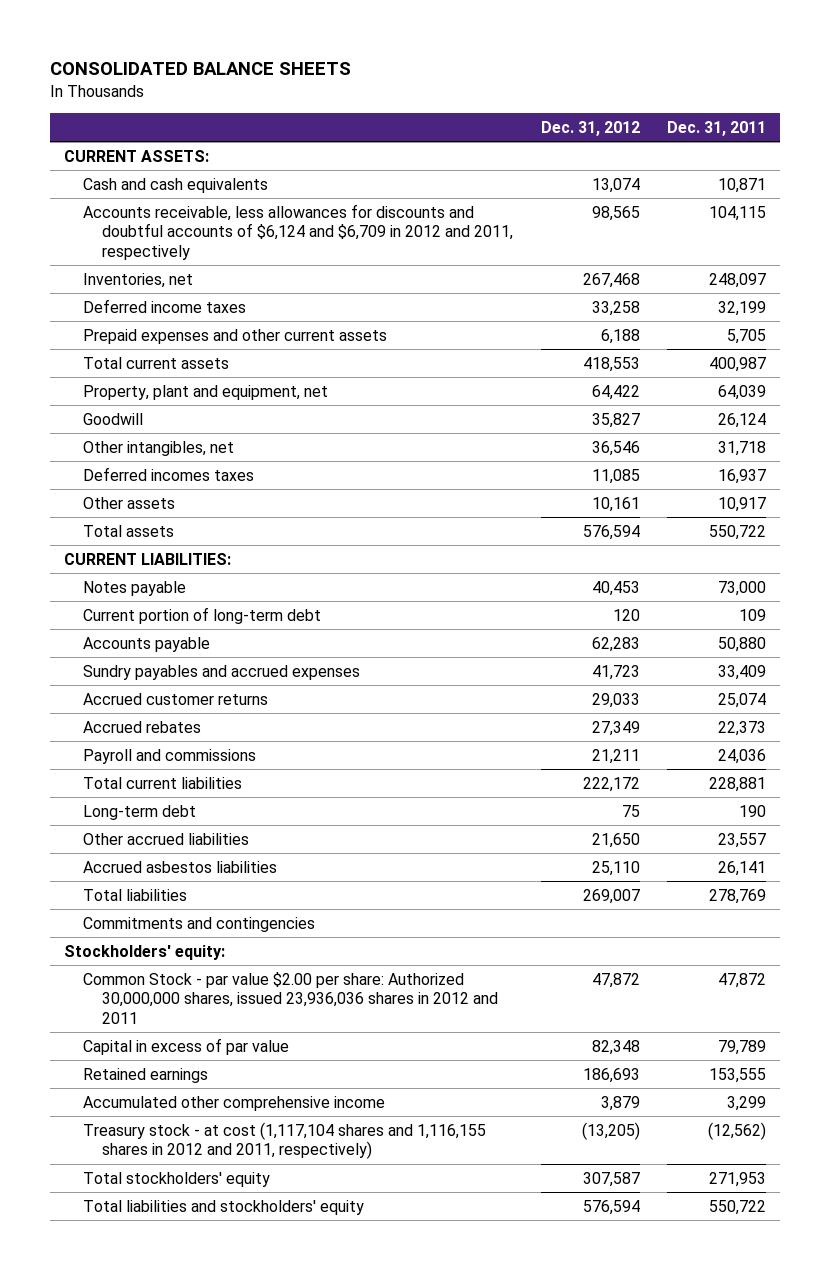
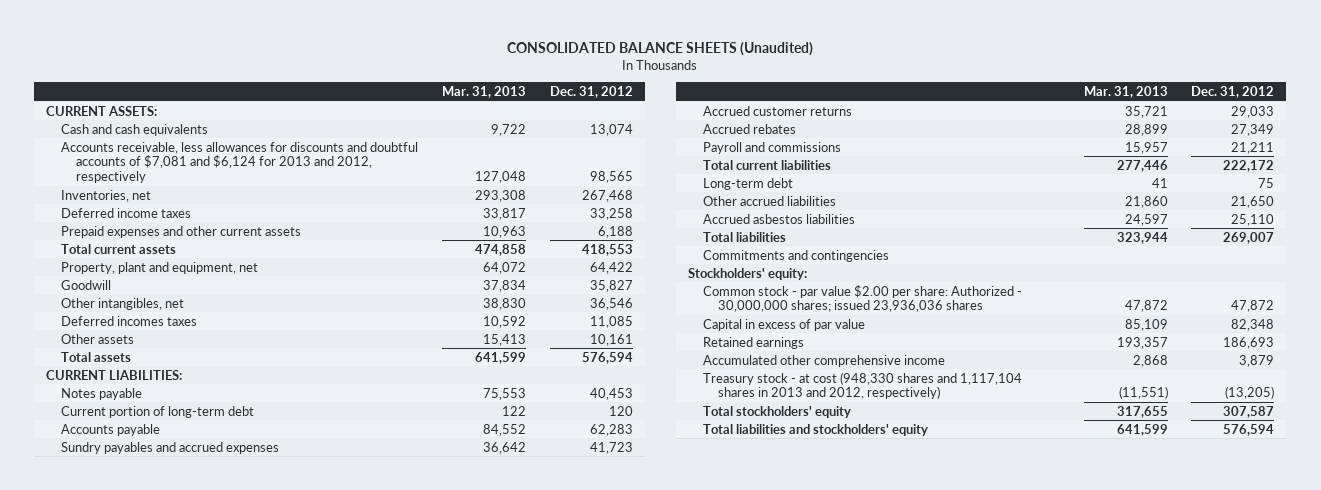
[50,62,352,76] CONSOLIDATED BALANCE SHEETS -> [507,42,814,57] CONSOLIDATED BALANCE SHEETS (Unaudited)
[667,121,767,137] Dec. 31, 2011 -> none
none -> [442,85,527,98] Mar. 31, 2013
[83,203,514,261] Accounts receivable, less allowances for discounts and doubtful accounts of $6,124 and $6,709 in 2012 and 2011, respectively -> [61,141,419,183] Accounts receivable, less allowances for discounts and doubtful accounts of $7,081 and $6,124 for 2013 and 2012, respectively
[83,971,499,1025] Common Stock - par value $2.00 per share: Authorized 30,000,000 shares, issued 23,936,036 shares in 2012 and 2011 -> [702,284,1022,313] Common stock - par value $2.00 per share: Authorized - 30,000,000 shares; issued 23,936,036 shares
[83,1121,487,1160] Treasury stock - at cost (1,117,104 shares and 1,116,155 shares in 2012 and 2011, respectively) -> [702,371,1022,400] Treasury stock - at cost (948,330 shares and 1,117,104 shares in 2013 and 2012, respectively)

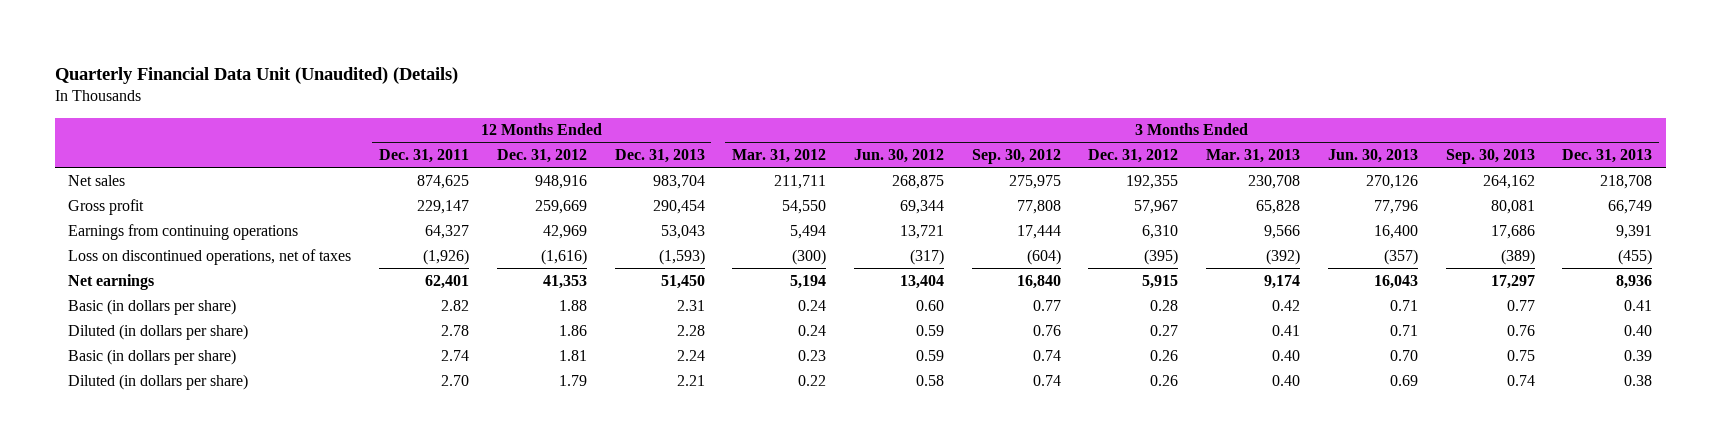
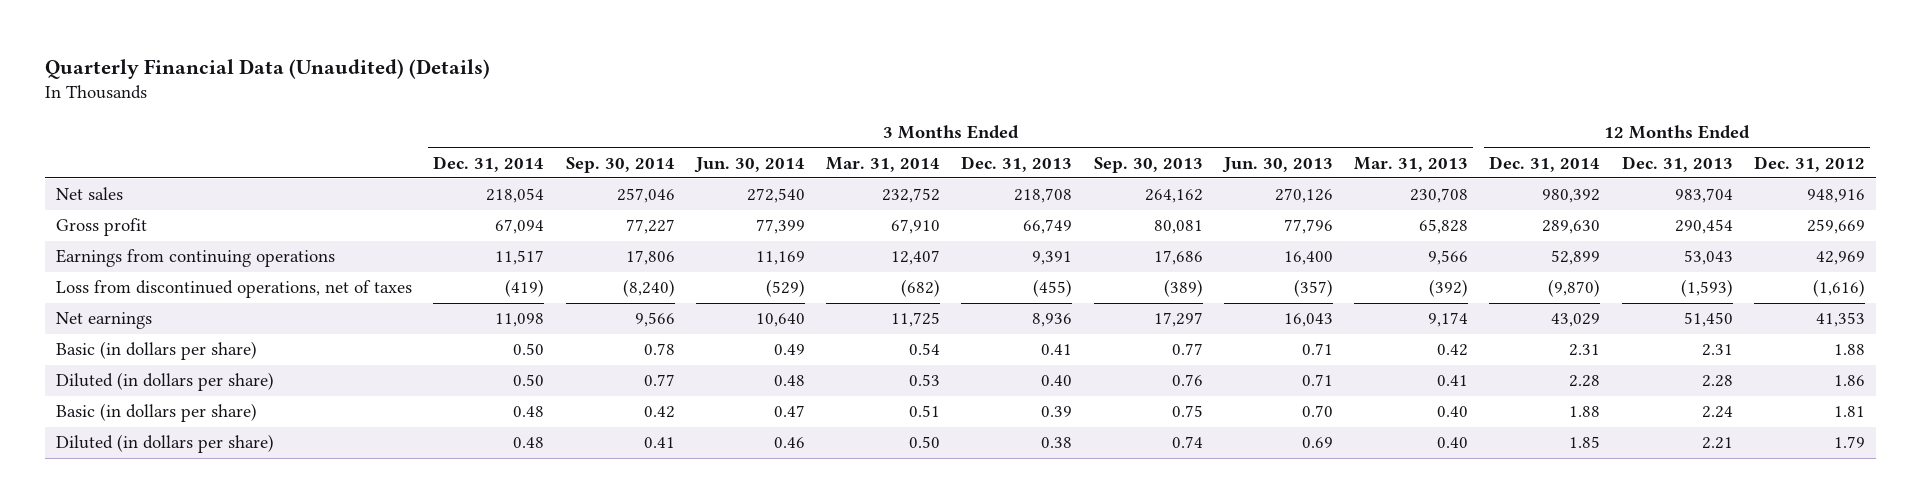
[54,66,458,84] Quarterly Financial Data Unit (Unaudited) (Details) -> [45,58,491,79] Quarterly Financial Data (Unaudited) (Details)
[379,148,470,163] Dec. 31, 2011 -> none
[732,148,827,163] Mar. 31, 2012 -> none
[853,148,944,163] Jun. 30, 2012 -> none
[971,148,1061,164] Sep. 30, 2012 -> none
[1088,148,1179,163] Dec. 31, 2012 -> none
none -> [433,155,545,172] Dec. 31, 2014
none -> [565,156,675,173] Sep. 30, 2014
none -> [693,156,805,173] Jun. 30, 2014
none -> [826,156,941,172] Mar. 31, 2014
none -> [1489,155,1601,172] Dec. 31, 2014
[68,248,352,265] Loss on discontinued operations, net of taxes -> [55,280,412,299] Loss from discontinued operations, net of taxes

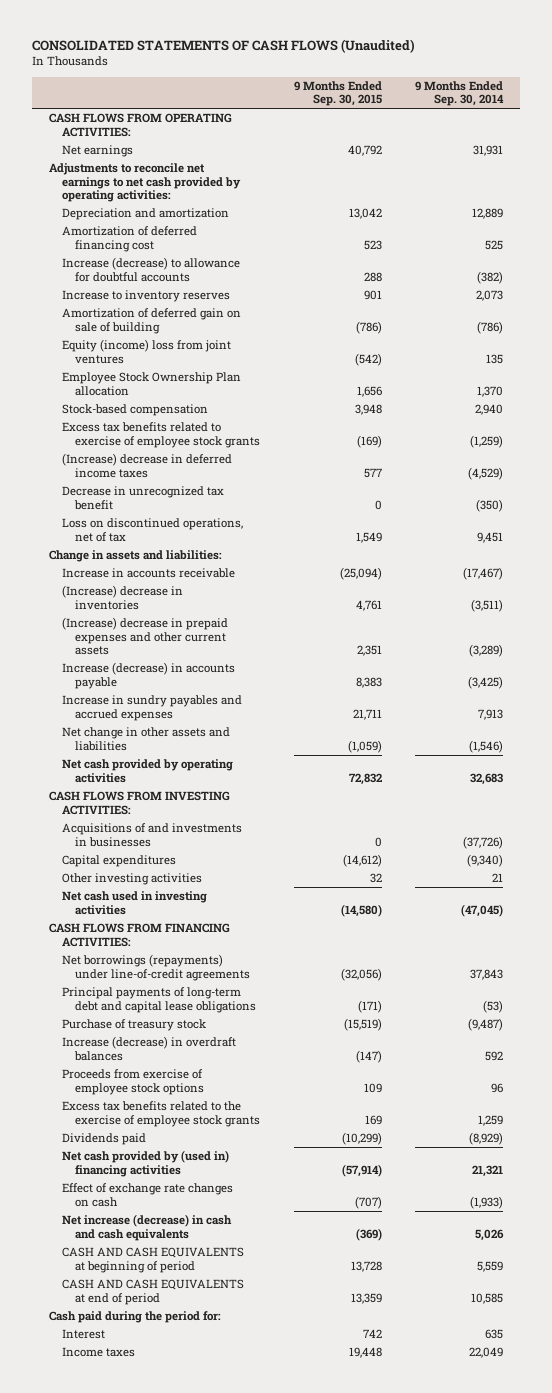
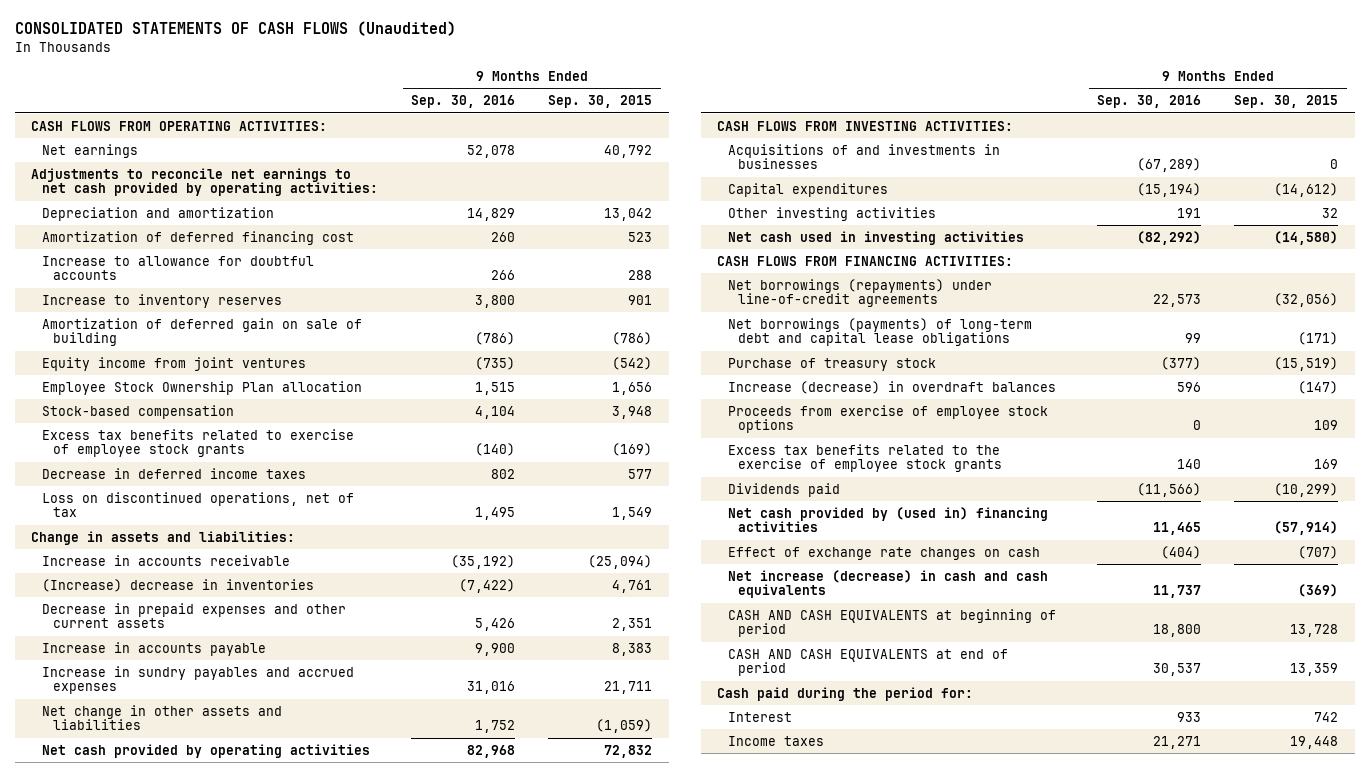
[415,80,505,107] 9 Months Ended Sep. 30, 2014 -> none
none -> [411,95,516,109] Sep. 30, 2016
[62,257,241,282] Increase (decrease) to allowance for doubtful accounts -> [41,255,314,281] Increase to allowance for doubtful accounts
[62,339,232,364] Equity (income) loss from joint ventures -> [41,356,306,371] Equity income from joint ventures
[62,486,225,510] Decrease in unrecognized tax benefit -> none
[62,453,233,478] (Increase) decrease in deferred income taxes -> [41,467,306,479] Decrease in deferred income taxes
[62,617,229,656] (Increase) decrease in prepaid expenses and other current assets -> [41,602,346,629] Decrease in prepaid expenses and other current assets
[62,662,236,689] Increase (decrease) in accounts payable -> [41,641,266,656] Increase in accounts payable
[62,987,257,1013] Principal payments of long-term debt and capital lease obligations -> [727,317,1032,347] Net borrowings (payments) of long-term debt and capital lease obligations

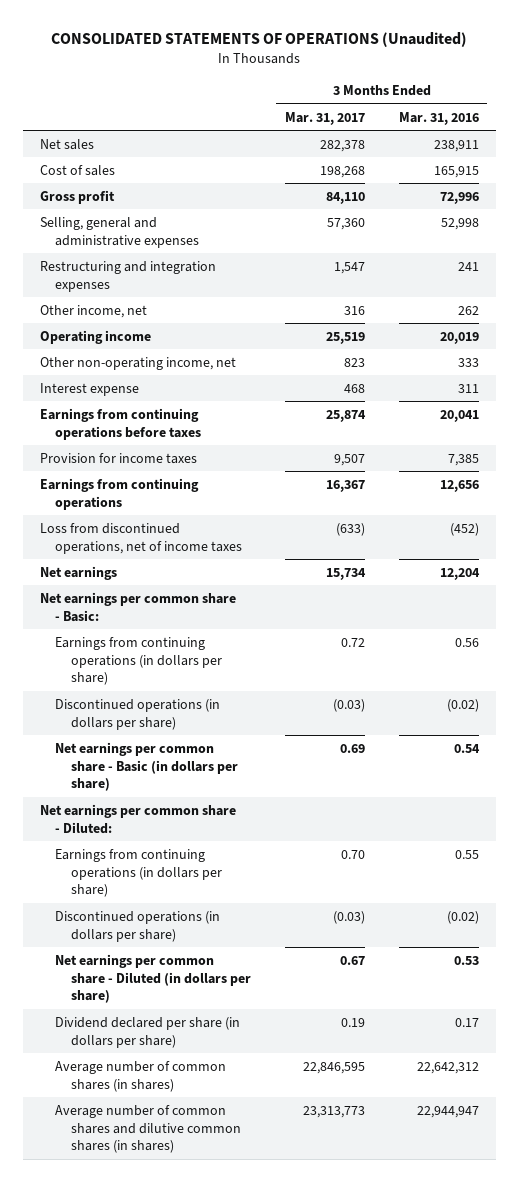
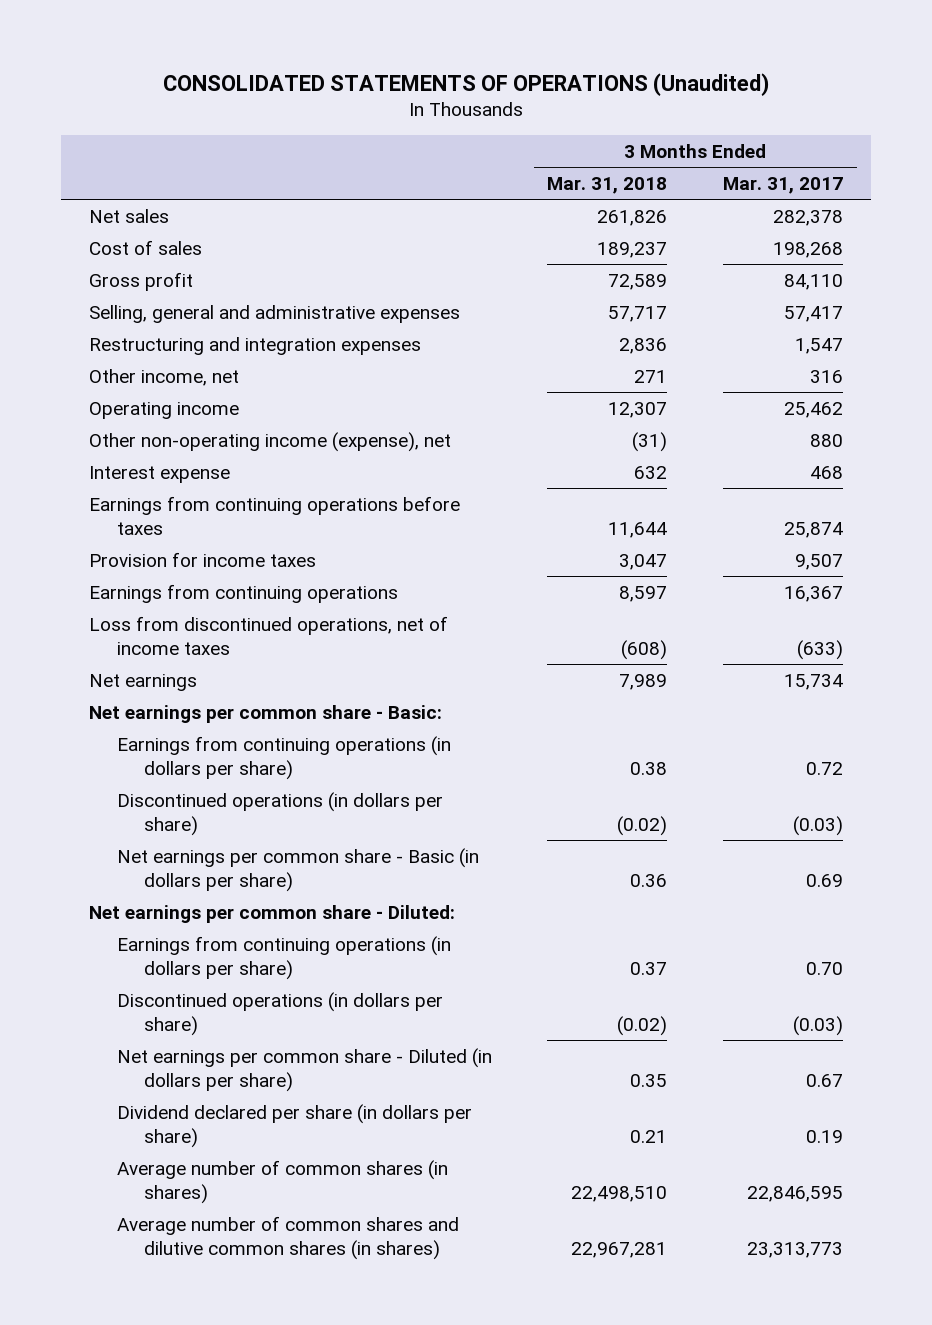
[398,111,479,125] Mar. 31, 2016 -> none
none -> [547,177,668,195] Mar. 31, 2018
[326,217,365,230] 57,360 -> [784,305,844,322] 57,417
[325,331,365,344] 25,519 -> [784,401,844,418] 25,462
[39,356,236,370] Other non-operating income, net -> [89,431,452,452] Other non-operating income (expense), net
[343,357,365,367] 823 -> [810,433,844,447] 880

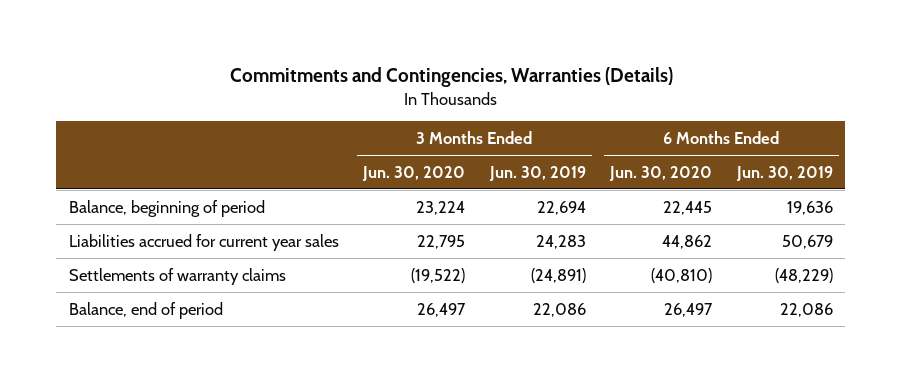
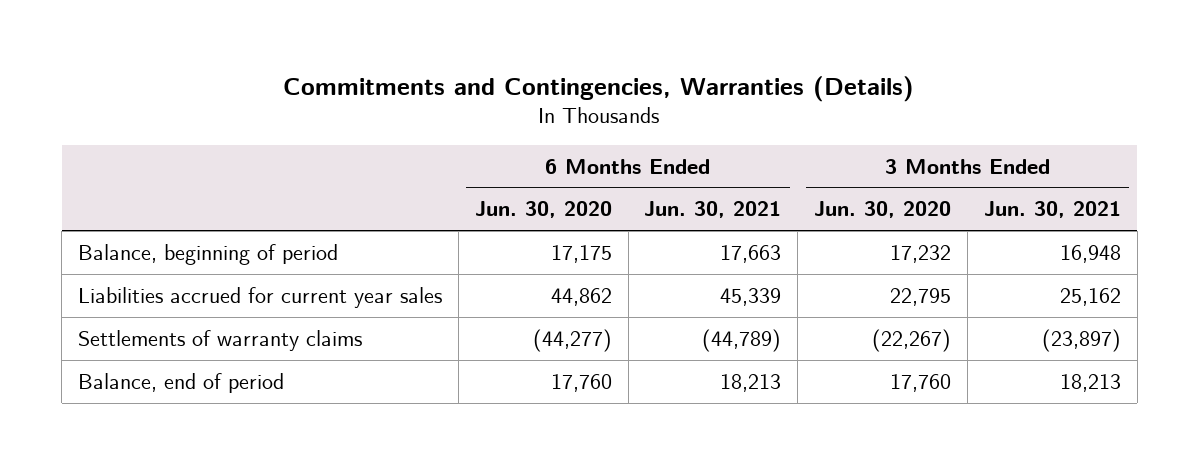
[488,165,586,181] Jun. 30, 2019 -> none
[735,165,833,181] Jun. 30, 2019 -> none
none -> [644,201,782,219] Jun. 30, 2021
none -> [983,201,1121,219] Jun. 30, 2021
[416,200,466,215] 23,224 -> [890,244,952,263] 17,232
[663,200,713,215] 22,445 -> [550,244,612,263] 17,175
[411,267,466,283] (19,522) -> [872,328,952,352] (22,267)
[651,267,713,283] (40,810) -> [532,328,612,352] (44,277)
[417,302,467,317] 26,497 -> [890,373,952,392] 17,760
[664,302,714,317] 26,497 -> [550,373,612,392] 17,760

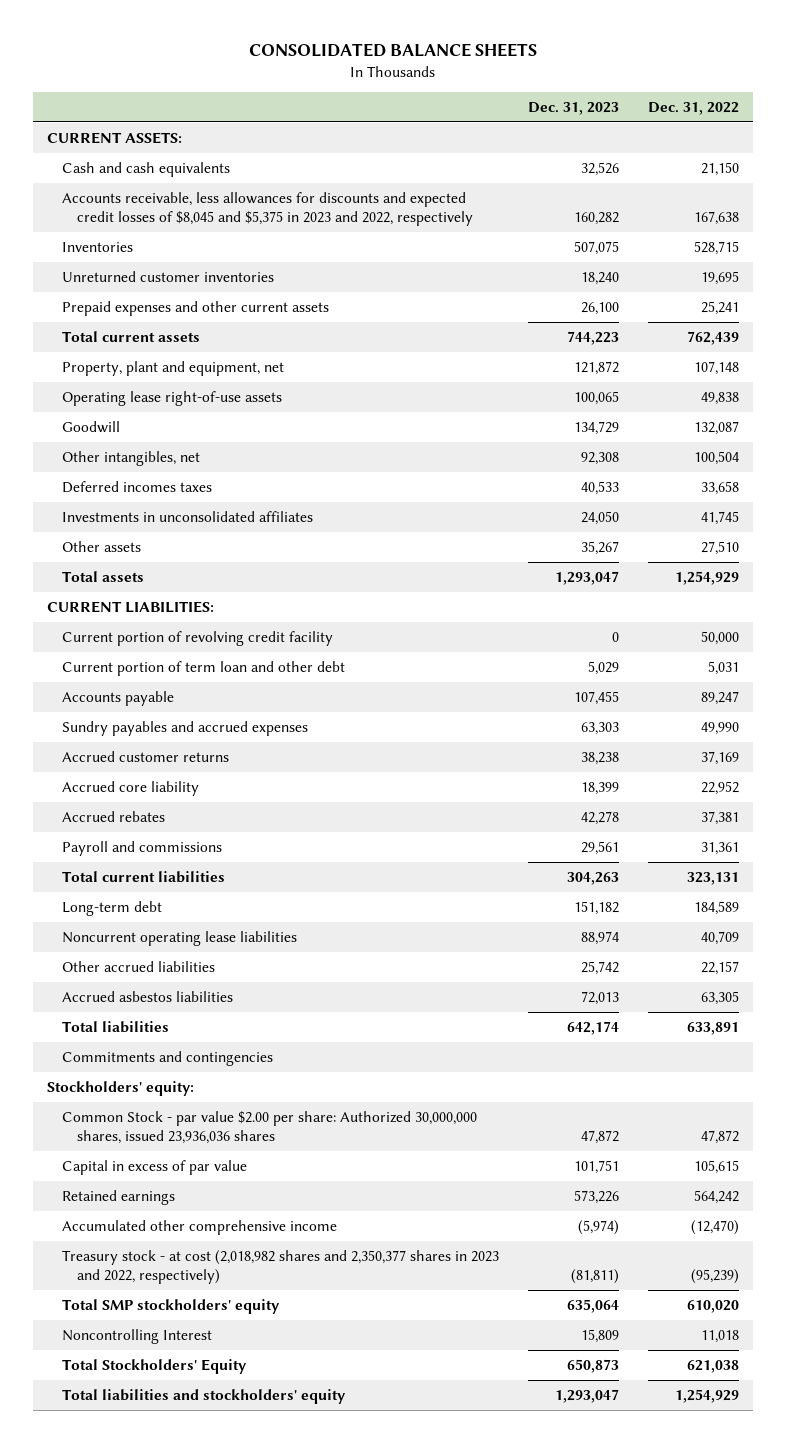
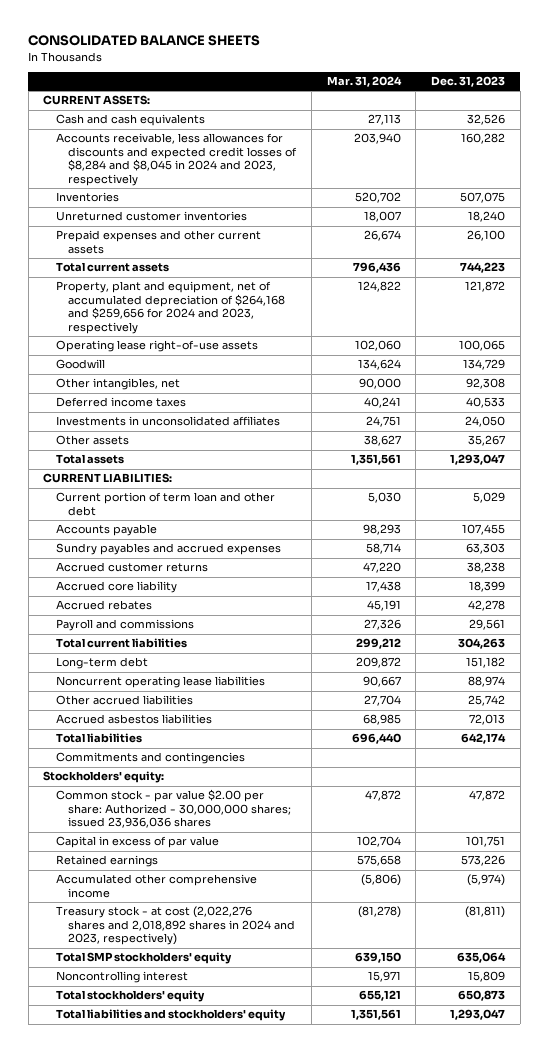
[647,102,739,116] Dec. 31, 2022 -> none
none -> [326,76,402,88] Mar. 31, 2024
[61,191,473,226] Accounts receivable, less allowances for discounts and expected credit losses of $8,045 and $5,375 in 2023 and 2022, respectively -> [55,133,298,187] Accounts receivable, less allowances for discounts and expected credit losses of $8,284 and $8,045 in 2024 and 2023, respectively
[61,360,284,376] Property, plant and equipment, net -> [55,281,286,335] Property, plant and equipment, net of accumulated depreciation of $264,168 and $259,656 for 2024 and 2023, respectively
[61,480,212,493] Deferred incomes taxes -> [55,397,186,408] Deferred income taxes
[61,630,333,646] Current portion of revolving credit facility -> none
[61,1110,477,1144] Common Stock - par value $2.00 per share: Authorized 30,000,000 shares, issued 23,936,036 shares -> [55,789,292,829] Common stock - par value $2.00 per share: Authorized - 30,000,000 shares; issued 23,936,036 shares
[61,1249,499,1284] Treasury stock - at cost (2,018,982 shares and 2,350,377 shares in 2023 and 2022, respectively) -> [55,906,296,946] Treasury stock - at cost (2,022,276 shares and 2,018,892 shares in 2024 and 2023, respectively)
[61,1328,212,1344] Noncontrolling Interest -> [55,971,188,984] Noncontrolling interest
[61,1358,247,1374] Total Stockholders' Equity -> [55,990,205,1003] Total stockholders' equity

